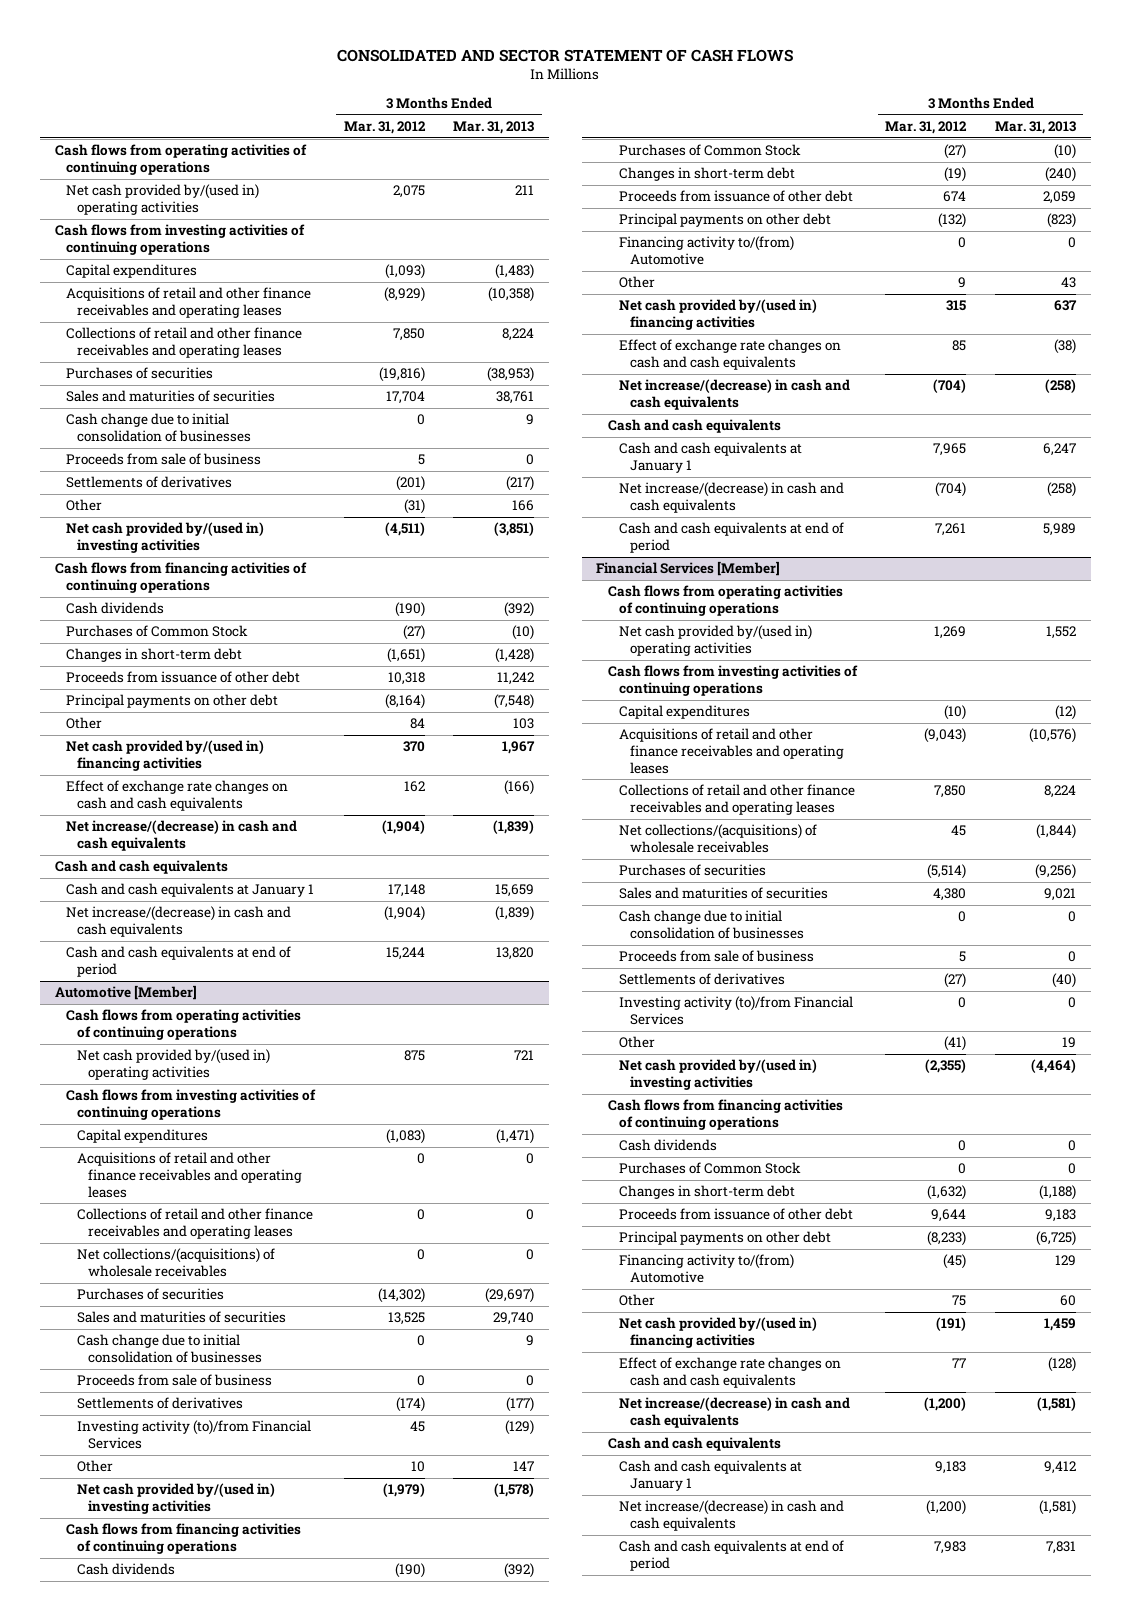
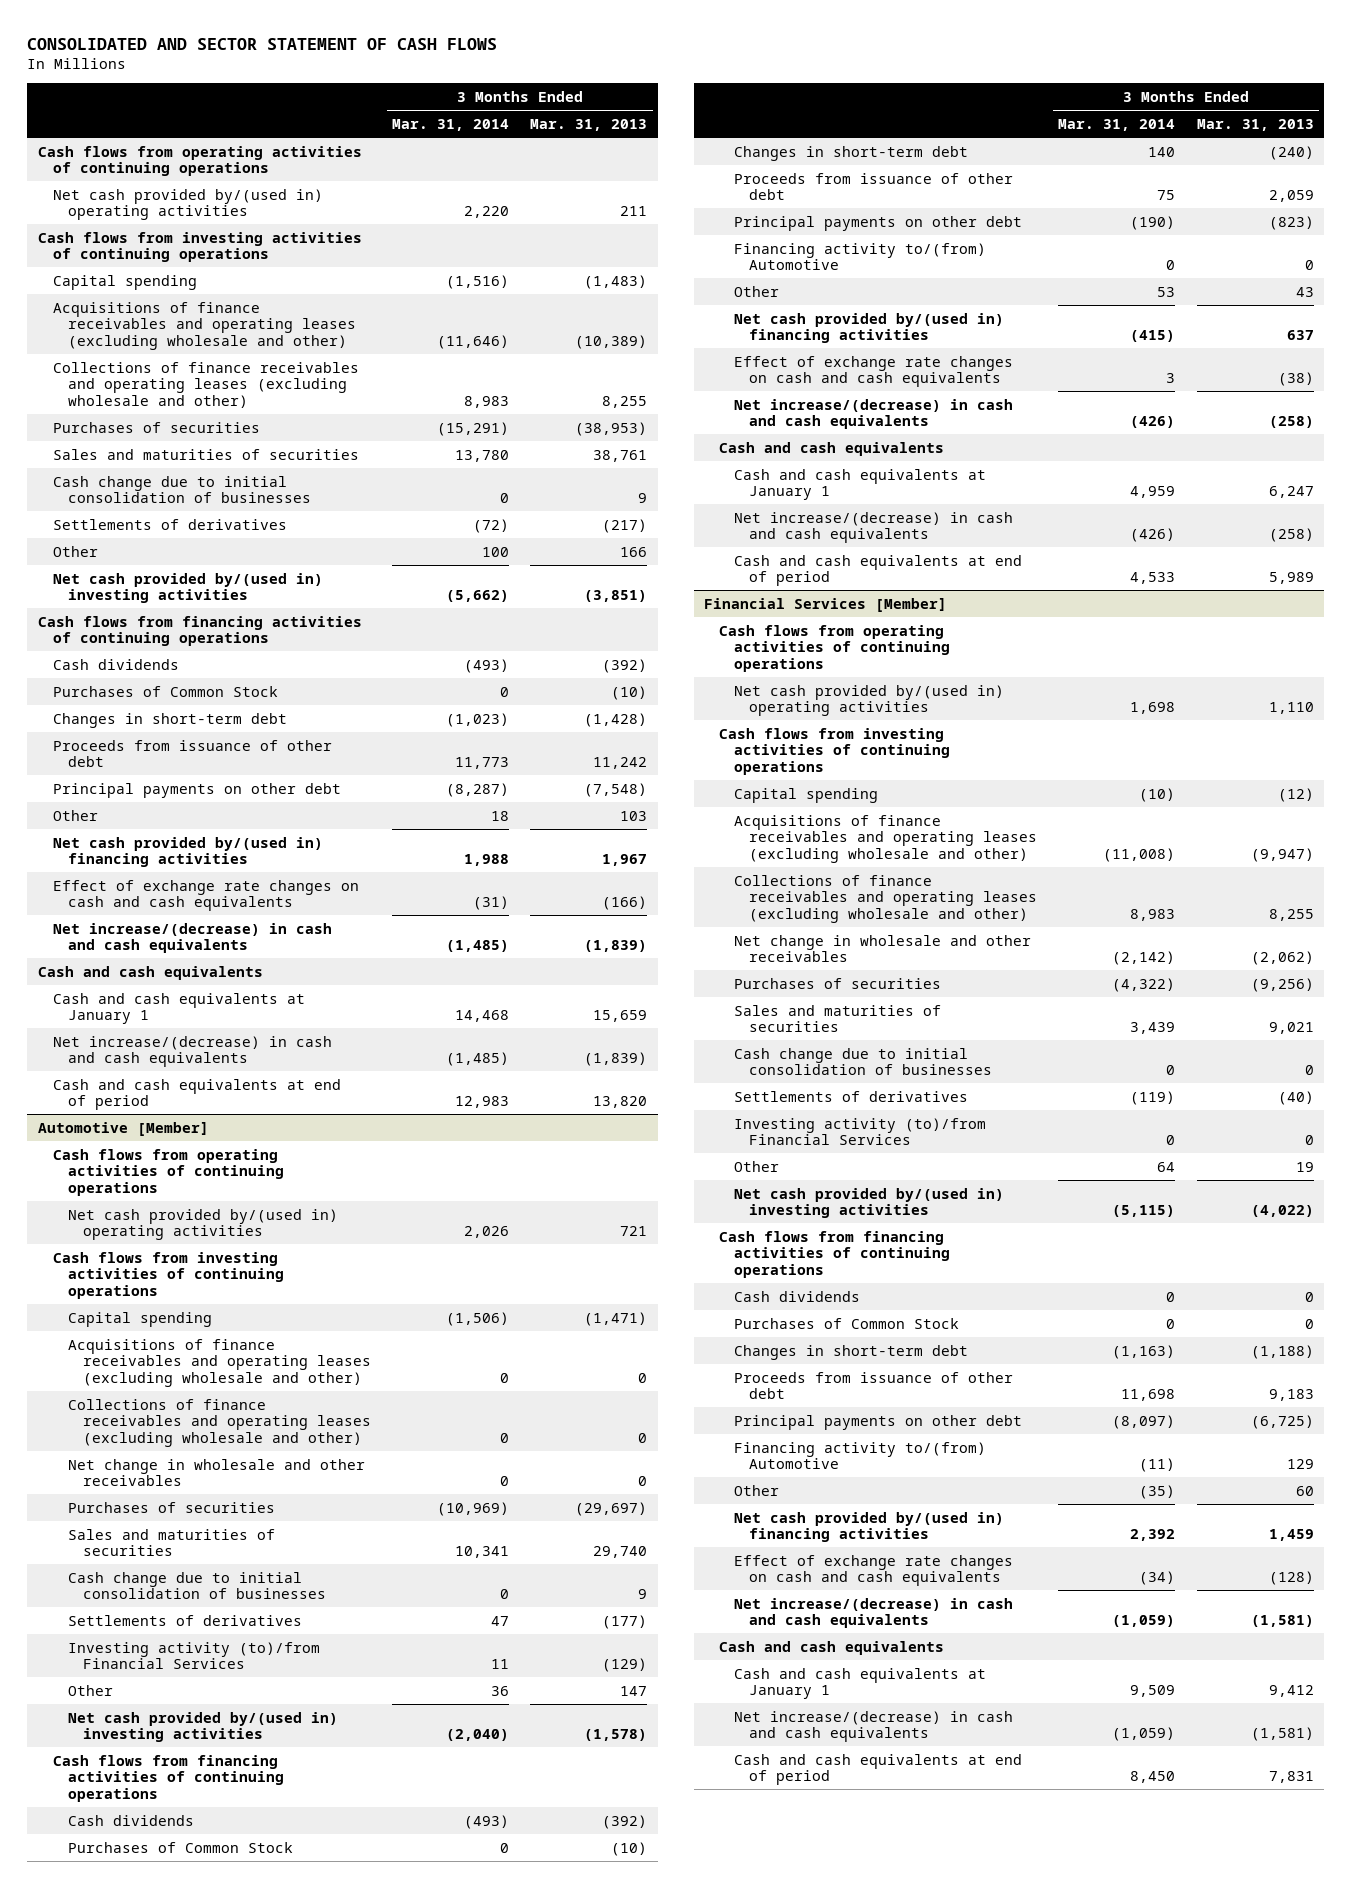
[343,120,426,134] Mar. 31, 2012 -> none
none -> [392,118,510,131] Mar. 31, 2014
[65,264,197,279] Capital expenditures -> [53,274,198,290] Capital spending
[65,287,311,318] Acquisitions of retail and other finance receivables and operating leases -> [53,301,356,350] Acquisitions of finance receivables and operating leases (excluding wholesale and other)
[488,287,535,303] (10,358) -> [575,334,648,349] (10,389)
[65,327,302,358] Collections of retail and other finance receivables and operating leases -> [53,361,360,408] Collections of finance receivables and operating leases (excluding wholesale and other)
[502,328,535,342] 8,224 -> [602,395,648,408] 8,255
[65,453,261,466] Proceeds from sale of business -> none
[77,1129,209,1144] Capital expenditures -> [67,1311,212,1327] Capital spending
[77,1152,303,1198] Acquisitions of retail and other finance receivables and operating leases -> [67,1338,371,1387] Acquisitions of finance receivables and operating leases (excluding wholesale and other)
[77,1208,314,1239] Collections of retail and other finance receivables and operating leases -> [67,1398,371,1447] Collections of finance receivables and operating leases (excluding wholesale and other)
[77,1248,276,1277] Net collections/(acquisitions) of wholesale receivables -> [67,1458,365,1487] Net change in wholesale and other receivables
[77,1374,273,1387] Proceeds from sale of business -> none
[1046,626,1077,640] 1,552 -> [1268,702,1314,715] 1,110
[618,705,750,720] Capital expenditures -> [734,787,879,803] Capital spending
[618,728,845,774] Acquisitions of retail and other finance receivables and operating leases -> [734,814,1038,863] Acquisitions of finance receivables and operating leases (excluding wholesale and other)
[1029,728,1077,744] (10,576) -> [1250,847,1314,862] (9,947)
[618,784,855,815] Collections of retail and other finance receivables and operating leases -> [734,874,1038,923] Collections of finance receivables and operating leases (excluding wholesale and other)
[1044,785,1077,799] 8,224 -> [1268,908,1314,921] 8,255
[618,824,817,853] Net collections/(acquisitions) of wholesale receivables -> [734,934,1032,963] Net change in wholesale and other receivables
[1036,824,1077,840] (1,844) -> [1250,951,1314,966] (2,062)
[618,950,814,963] Proceeds from sale of business -> none
[1031,1059,1077,1074] (4,464) -> [1250,1205,1314,1218] (4,022)

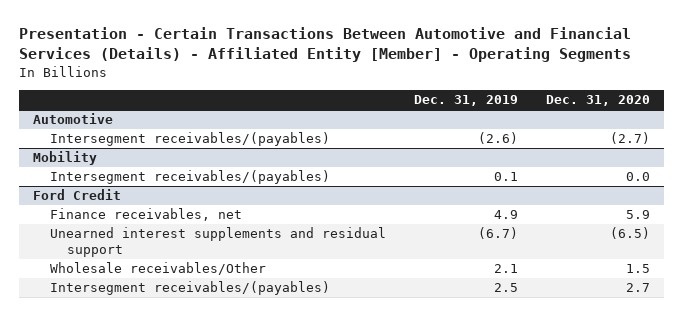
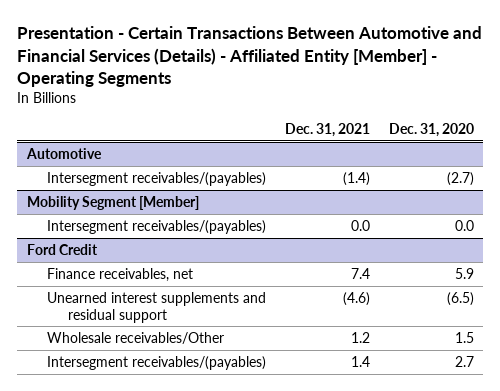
[414,95,519,107] Dec. 31, 2019 -> none
none -> [285,123,371,138] Dec. 31, 2021
[32,151,97,166] Mobility -> [26,195,199,210] Mobility Segment [Member]

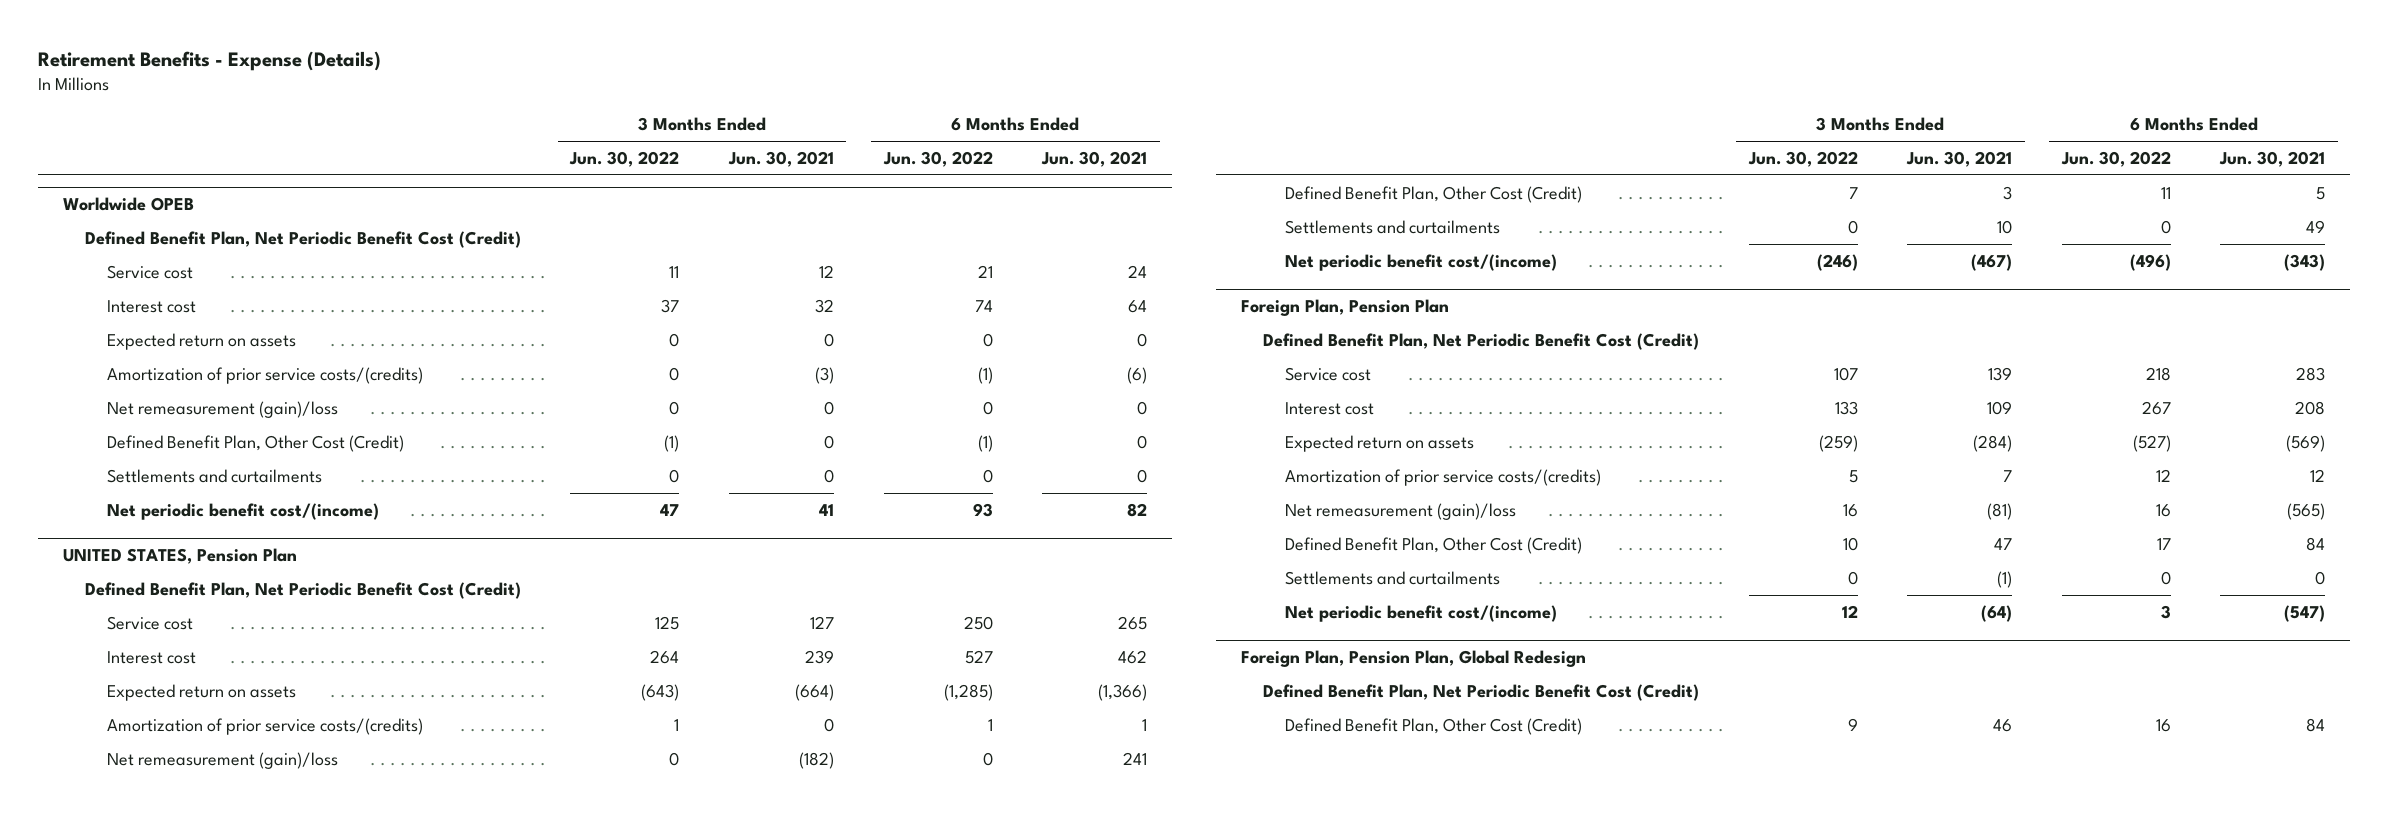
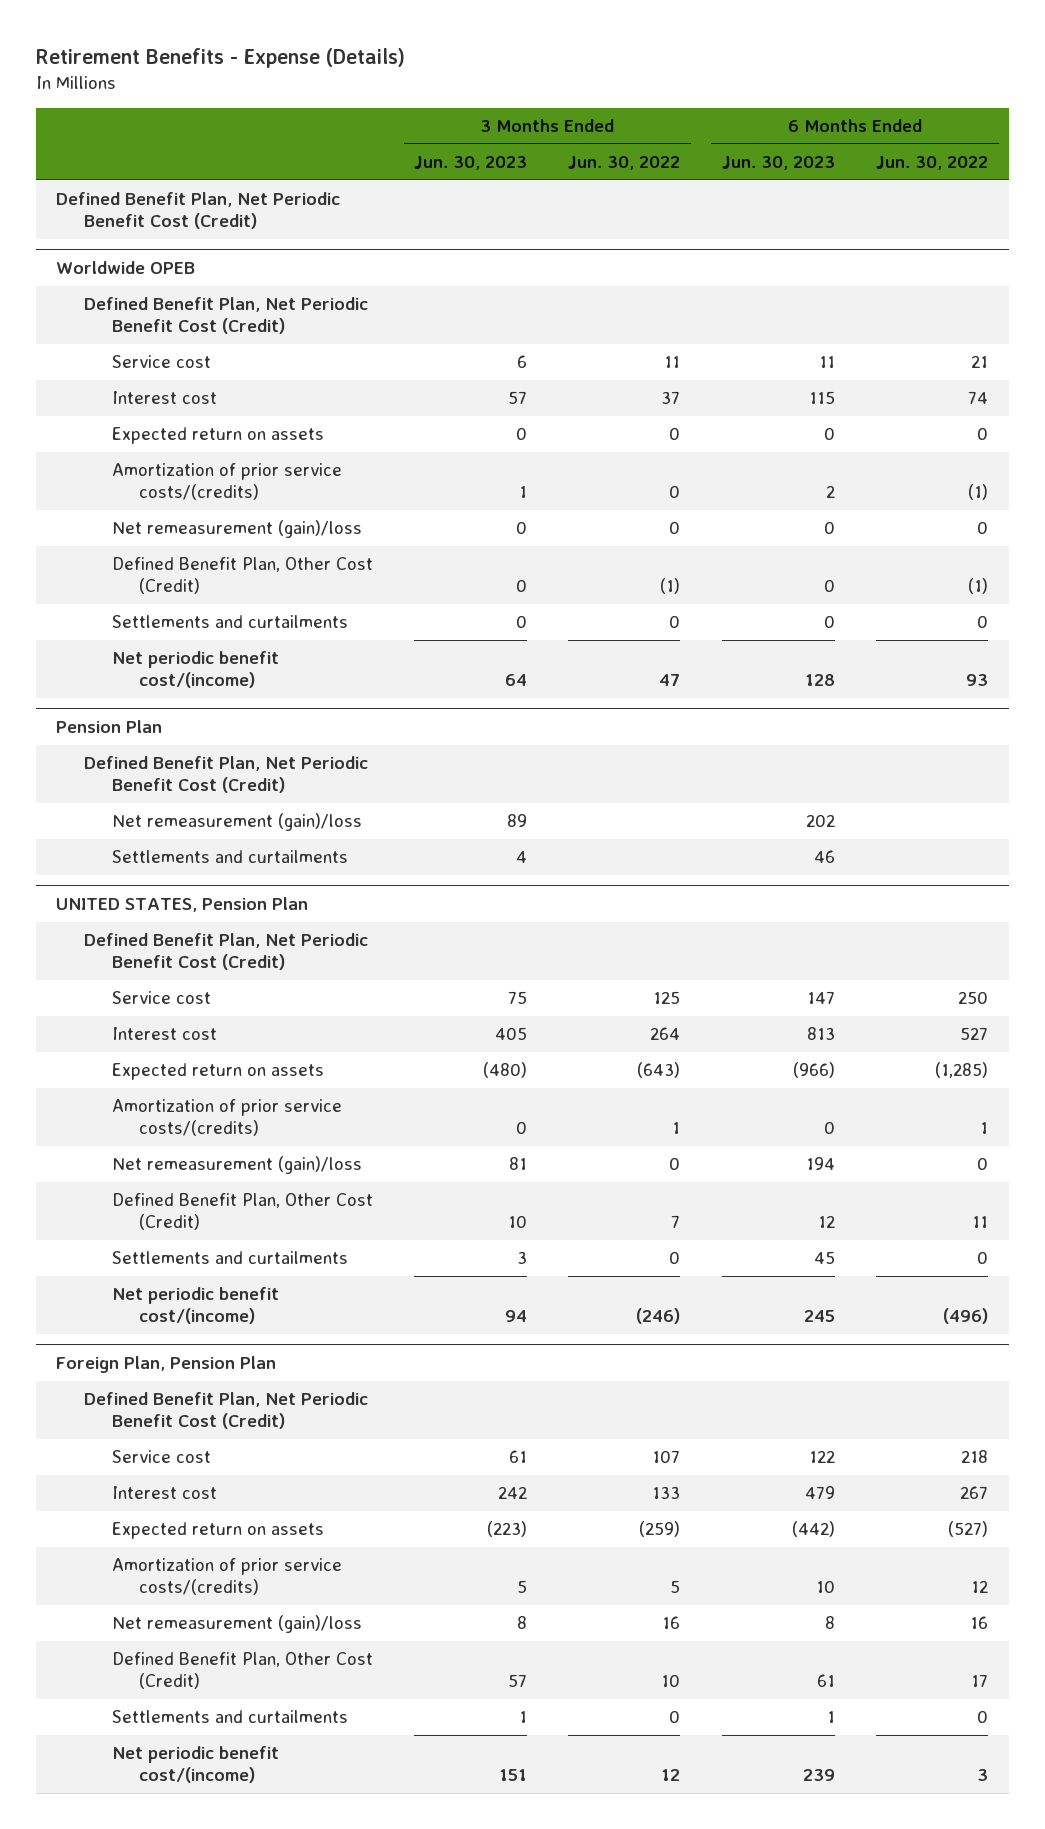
[727,150,834,167] Jun. 30, 2021 -> none
[1041,150,1148,167] Jun. 30, 2021 -> none
none -> [414,156,528,171] Jun. 30, 2023
none -> [721,156,835,171] Jun. 30, 2023
none -> [56,192,341,230] Defined Benefit Plan, Net Periodic Benefit Cost (Credit)
none -> [56,720,163,734] Pension Plan
none -> [83,756,368,794] Defined Benefit Plan, Net Periodic Benefit Cost (Credit)
none -> [111,813,362,832] Net remeasurement (gain)/loss
none -> [111,850,348,864] Settlements and curtailments
[1241,649,1587,667] Foreign Plan, Pension Plan, Global Redesign -> none
[1262,683,1699,701] Defined Benefit Plan, Net Periodic Benefit Cost (Credit) -> none
[1284,717,1582,735] Defined Benefit Plan, Other Cost (Credit) -> none

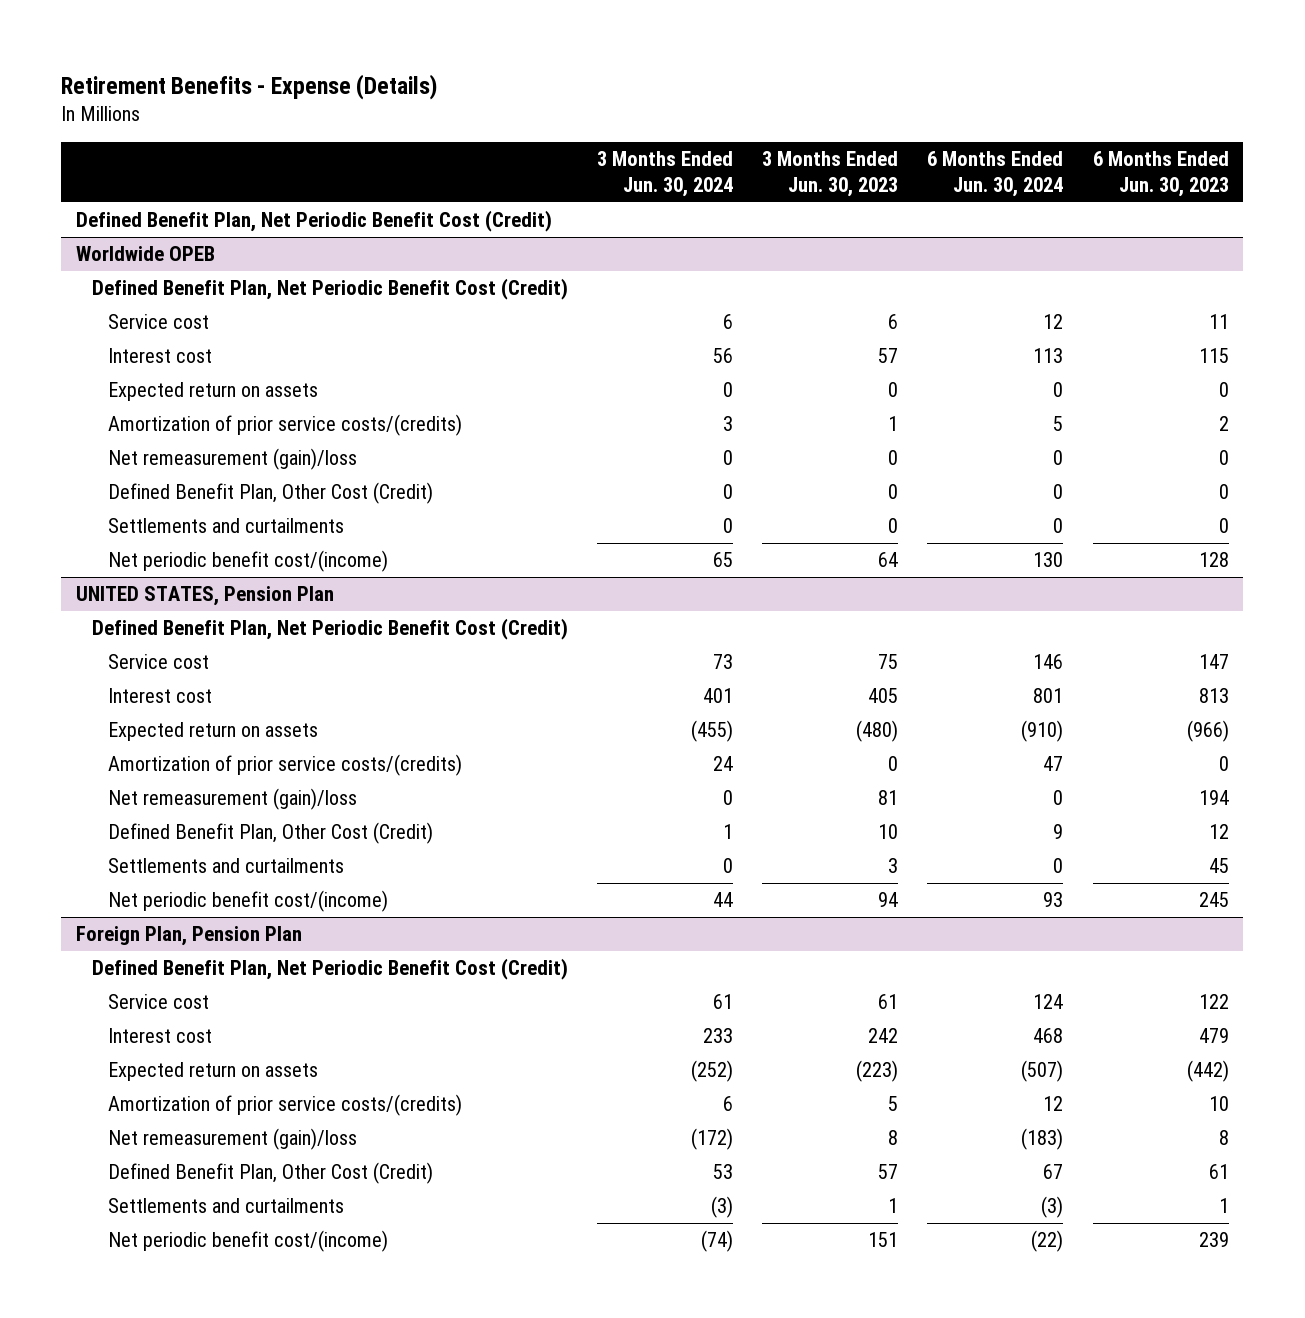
[568,156,681,171] Jun. 30, 2022 -> none
[876,156,989,171] Jun. 30, 2022 -> none
none -> [597,151,734,198] 3 Months Ended Jun. 30, 2024
none -> [927,151,1064,198] 6 Months Ended Jun. 30, 2024
[56,720,163,734] Pension Plan -> none
[83,756,368,794] Defined Benefit Plan, Net Periodic Benefit Cost (Credit) -> none
[111,813,362,832] Net remeasurement (gain)/loss -> none
[111,850,348,864] Settlements and curtailments -> none

